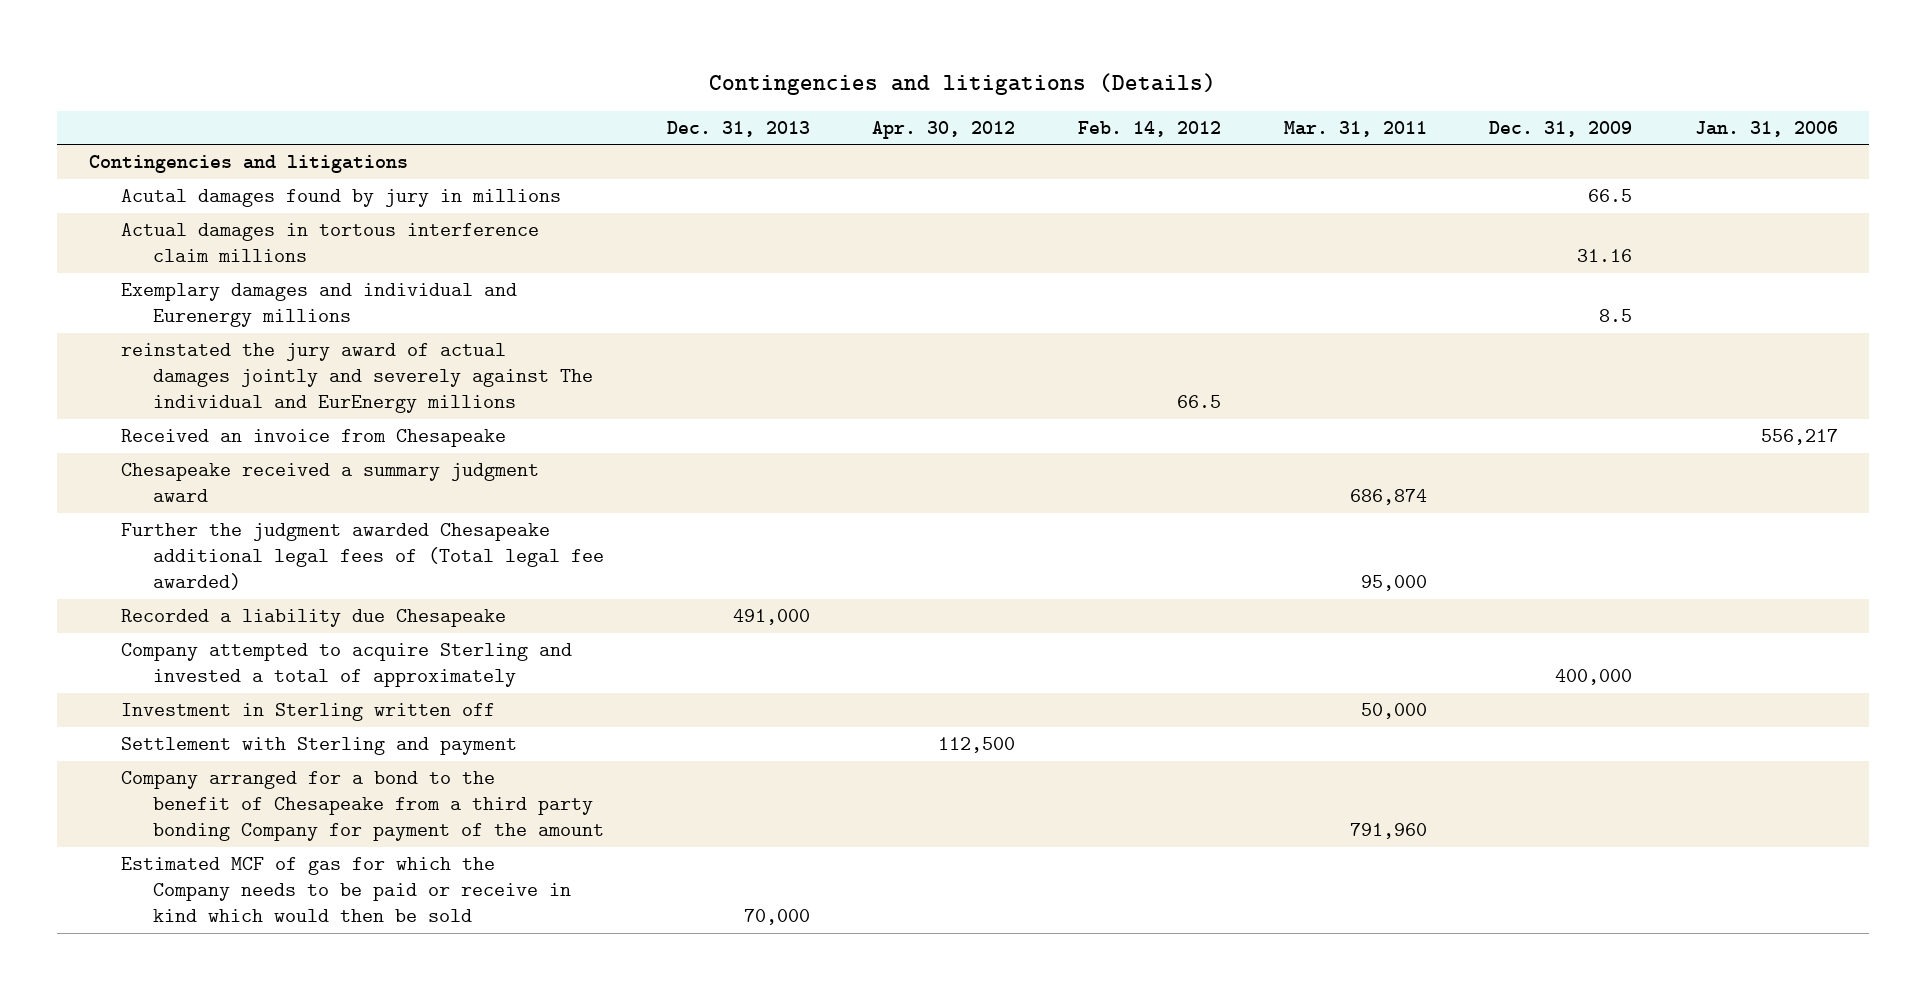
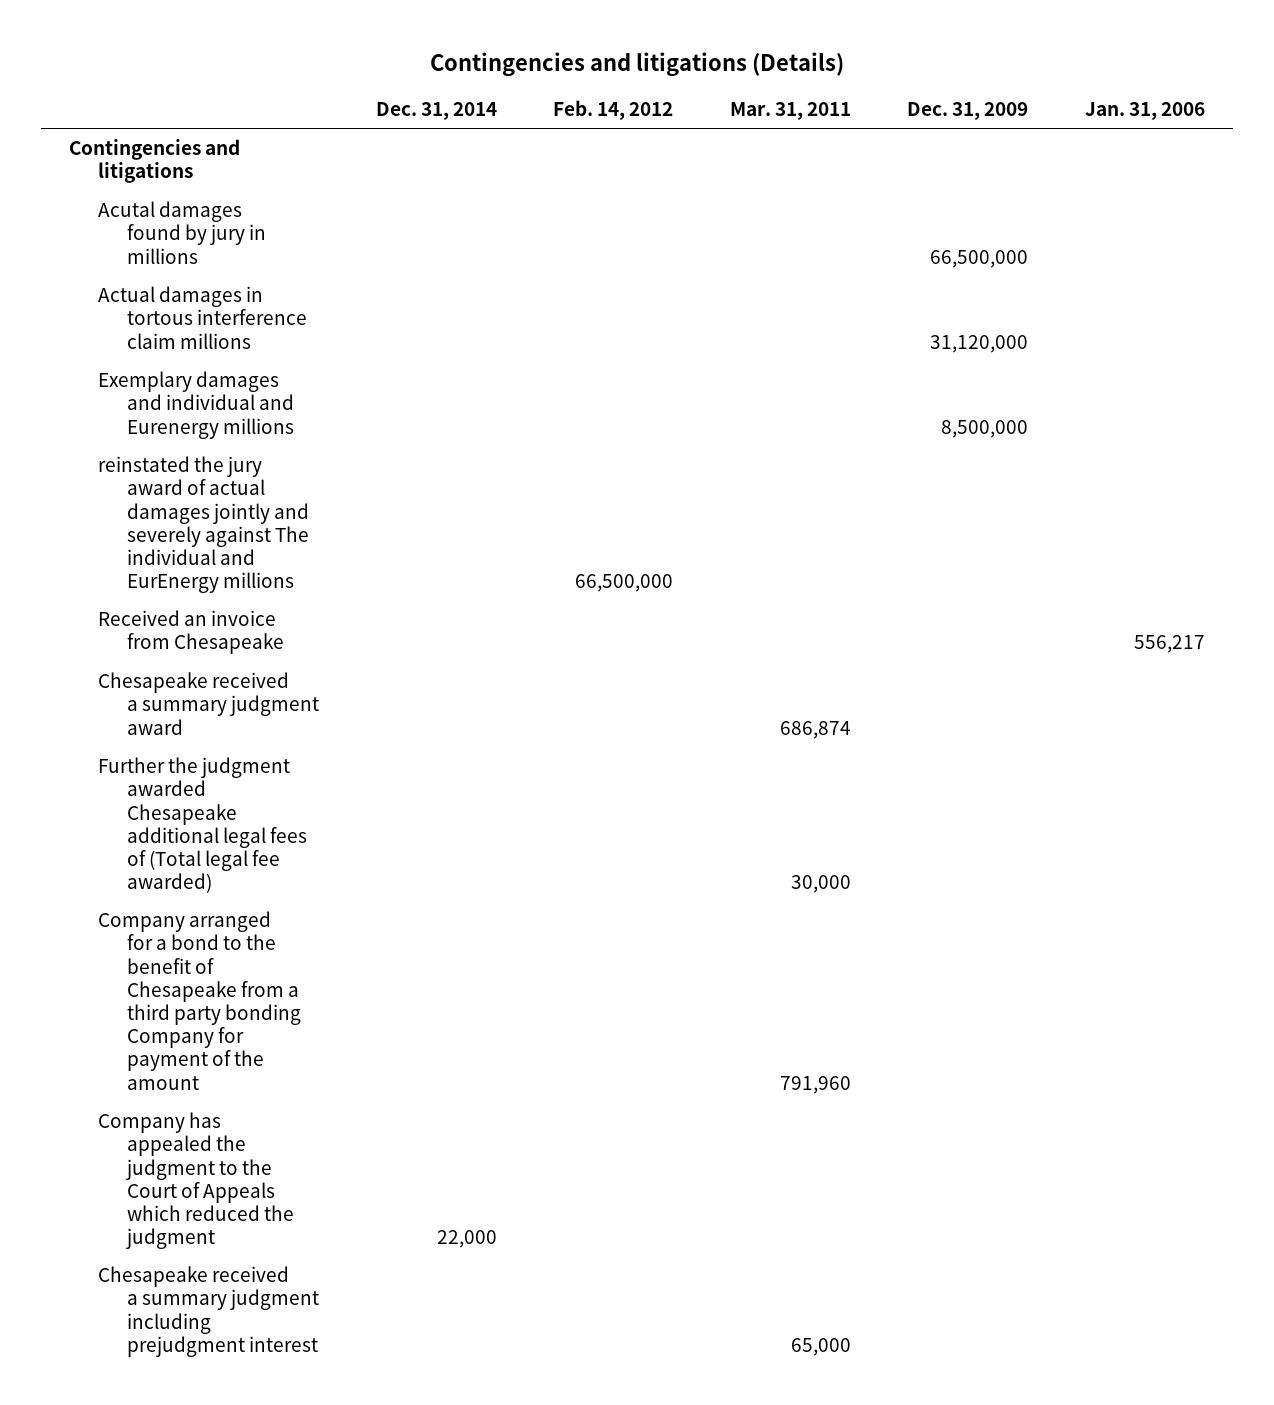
[666,120,810,137] Dec. 31, 2013 -> none
[872,120,1016,139] Apr. 30, 2012 -> none
none -> [375,102,497,121] Dec. 31, 2014
[1588,189,1633,203] 66.5 -> [930,249,1029,268] 66,500,000
[1577,249,1633,263] 31.16 -> [930,334,1029,353] 31,120,000
[1599,309,1633,323] 8.5 -> [941,419,1029,438] 8,500,000
[1176,395,1221,409] 66.5 -> [575,574,674,593] 66,500,000
[120,609,506,628] Recorded a liability due Chesapeake -> none
[120,643,572,688] Company attempted to acquire Sterling and invested a total of approximately -> none
[120,703,495,722] Investment in Sterling written off -> none
[120,737,517,756] Settlement with Sterling and payment -> none
[1360,575,1427,592] 95,000 -> [790,875,851,894] 30,000
[120,857,572,923] Estimated MCF of gas for which the Company needs to be paid or receive in kind which would then be sold -> none
none -> [98,1112,295,1250] Company has appealed the judgment to the Court of Appeals which reduced the judgment
none -> [98,1266,320,1357] Chesapeake received a summary judgment including prejudgment interest

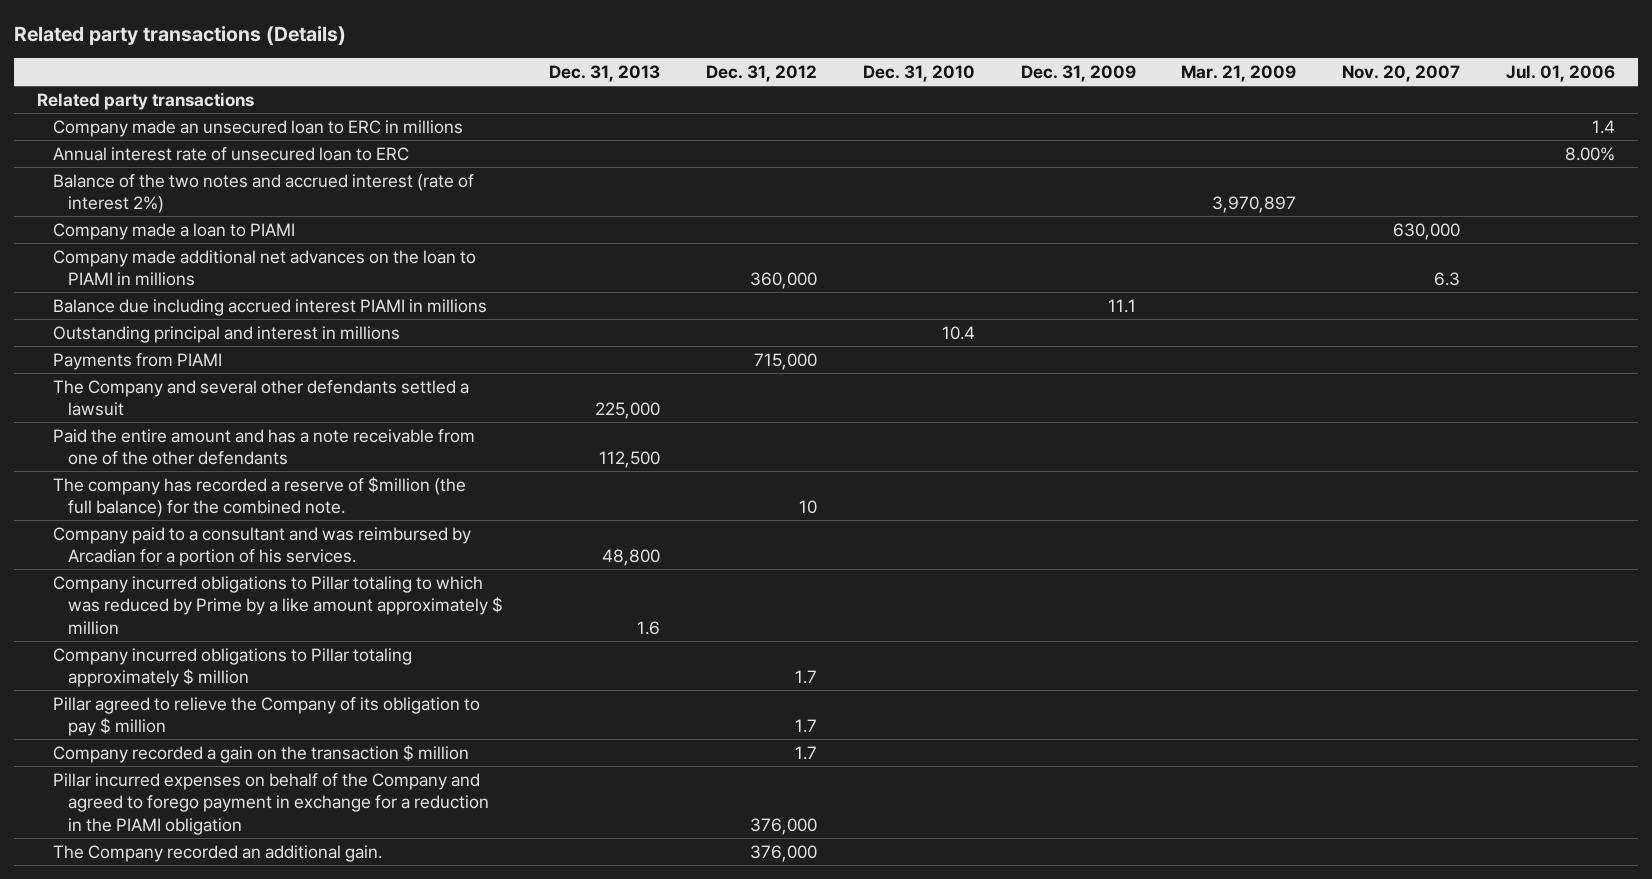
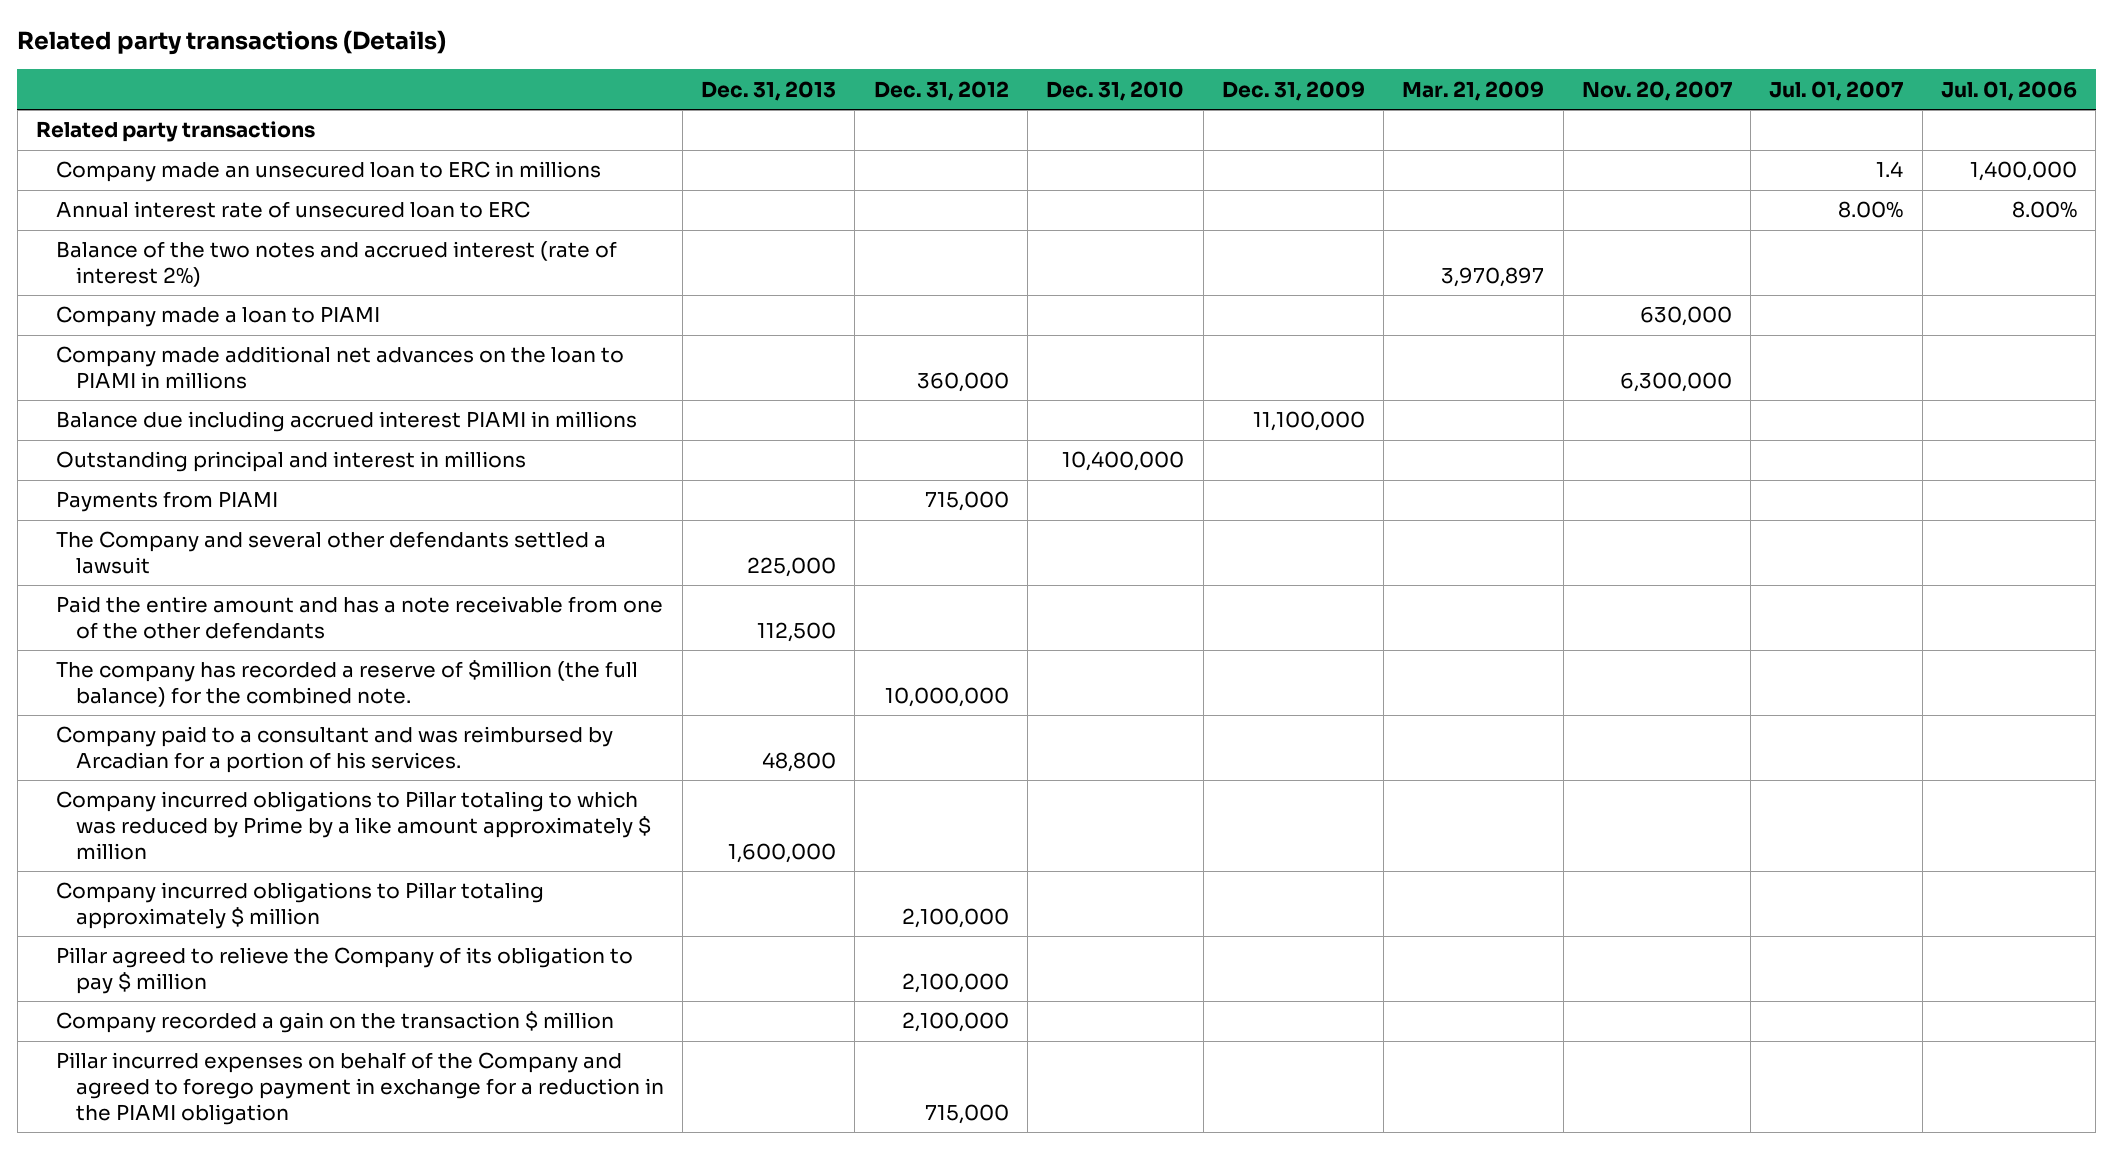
none -> [1769,80,1904,101] Jul. 01, 2007
[1592,119,1616,134] 1.4 -> [1969,161,2077,182] 1,400,000
[1434,272,1461,287] 6.3 -> [1619,371,1732,392] 6,300,000
[1107,298,1136,313] 11.1 -> [1252,411,1365,432] 11,100,000
[941,325,975,340] 10.4 -> [1062,451,1185,472] 10,400,000
[798,500,817,515] 10 -> [884,686,1009,707] 10,000,000
[52,844,382,862] The Company recorded an additional gain. -> none
[637,620,661,635] 1.6 -> [728,842,837,863] 1,600,000
[794,670,817,685] 1.7 -> [901,907,1009,928] 2,100,000
[794,719,817,734] 1.7 -> [901,972,1009,993] 2,100,000
[794,745,817,760] 1.7 -> [901,1012,1009,1033] 2,100,000
[749,817,817,835] 376,000 -> [924,1103,1009,1124] 715,000

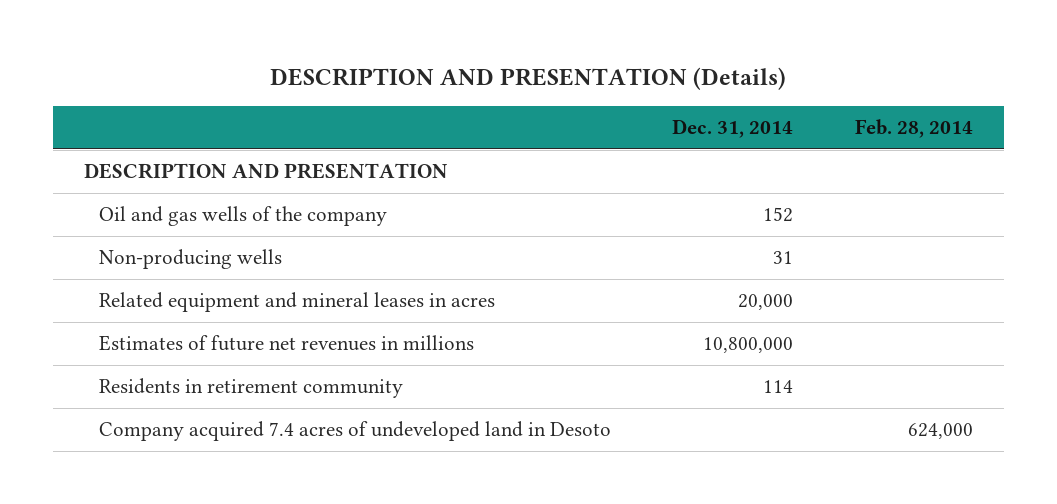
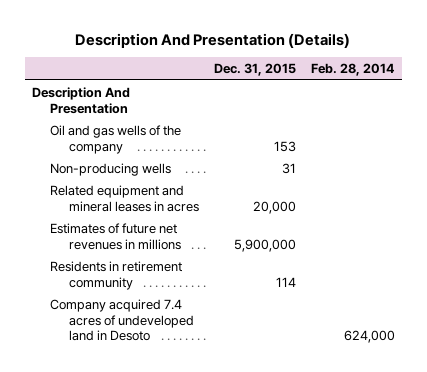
[270,67,787,91] DESCRIPTION AND PRESENTATION (Details) -> [75,32,351,48] Description And Presentation (Details)
[672,119,794,139] Dec. 31, 2014 -> none
none -> [213,63,296,77] Dec. 31, 2015
[83,163,448,180] DESCRIPTION AND PRESENTATION -> [32,86,131,114] Description And Presentation

